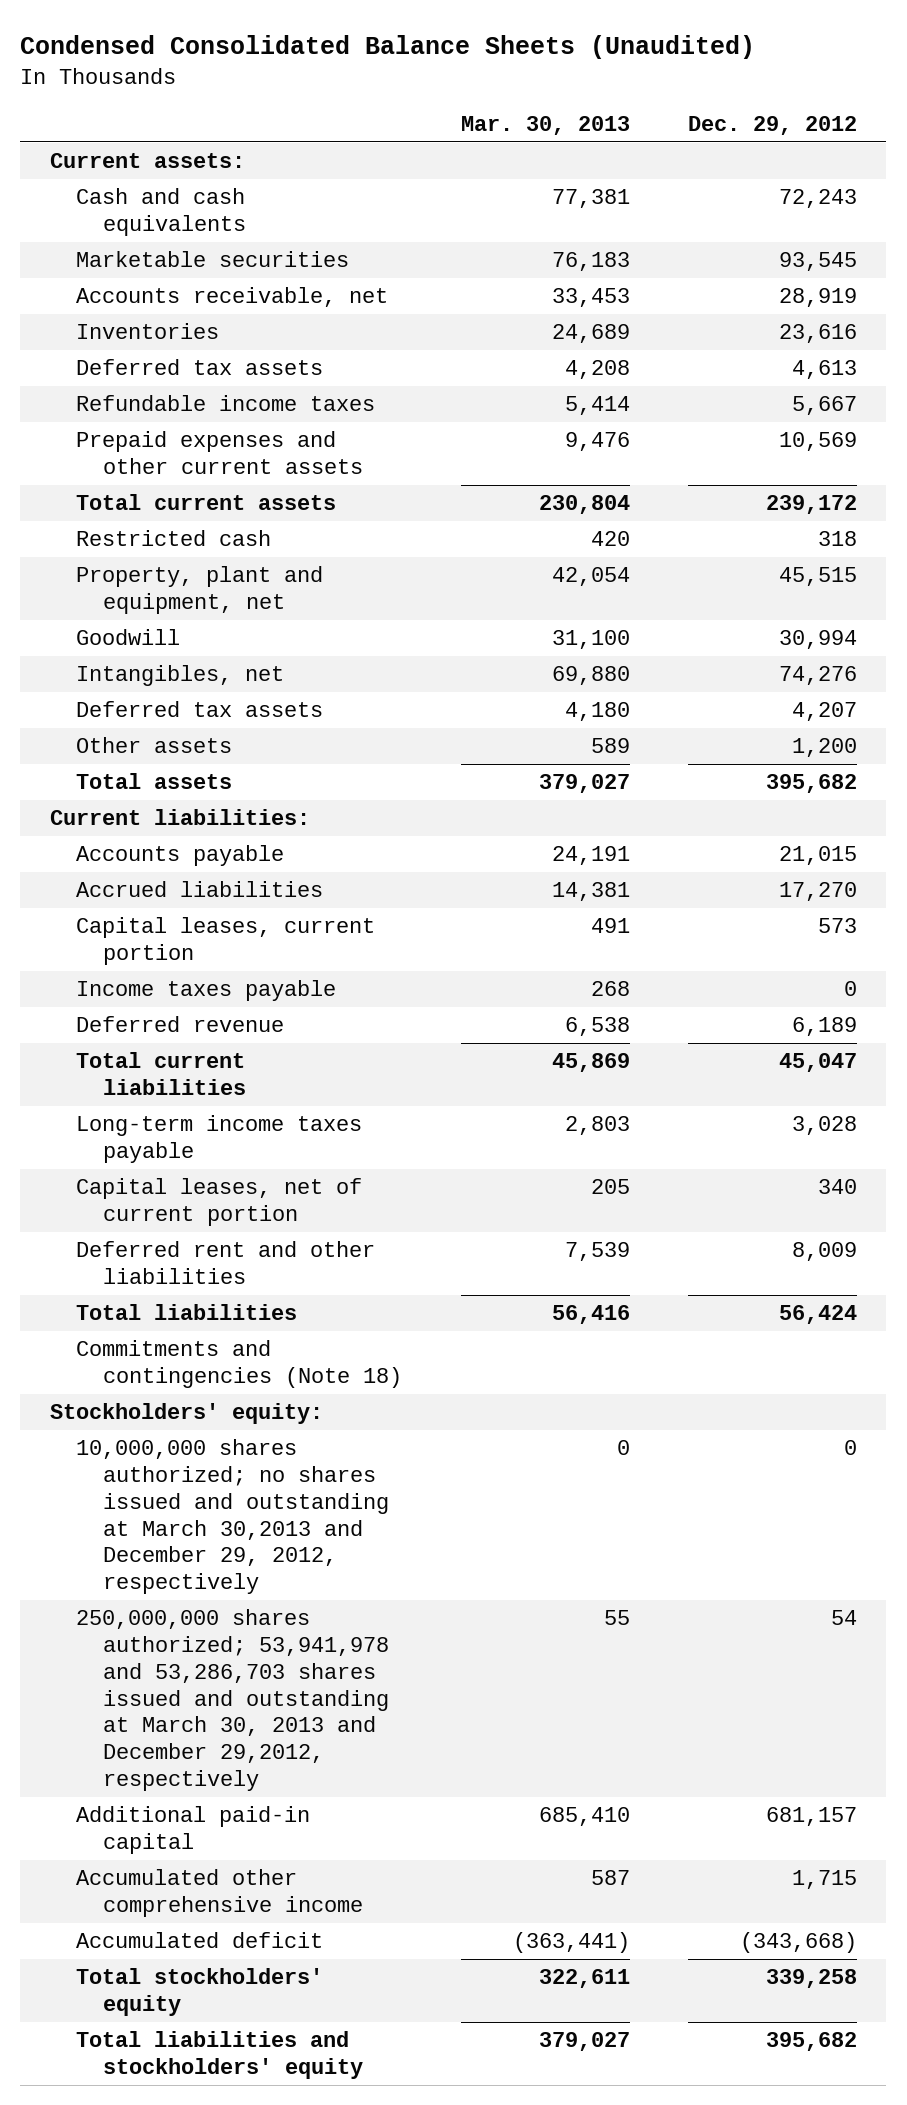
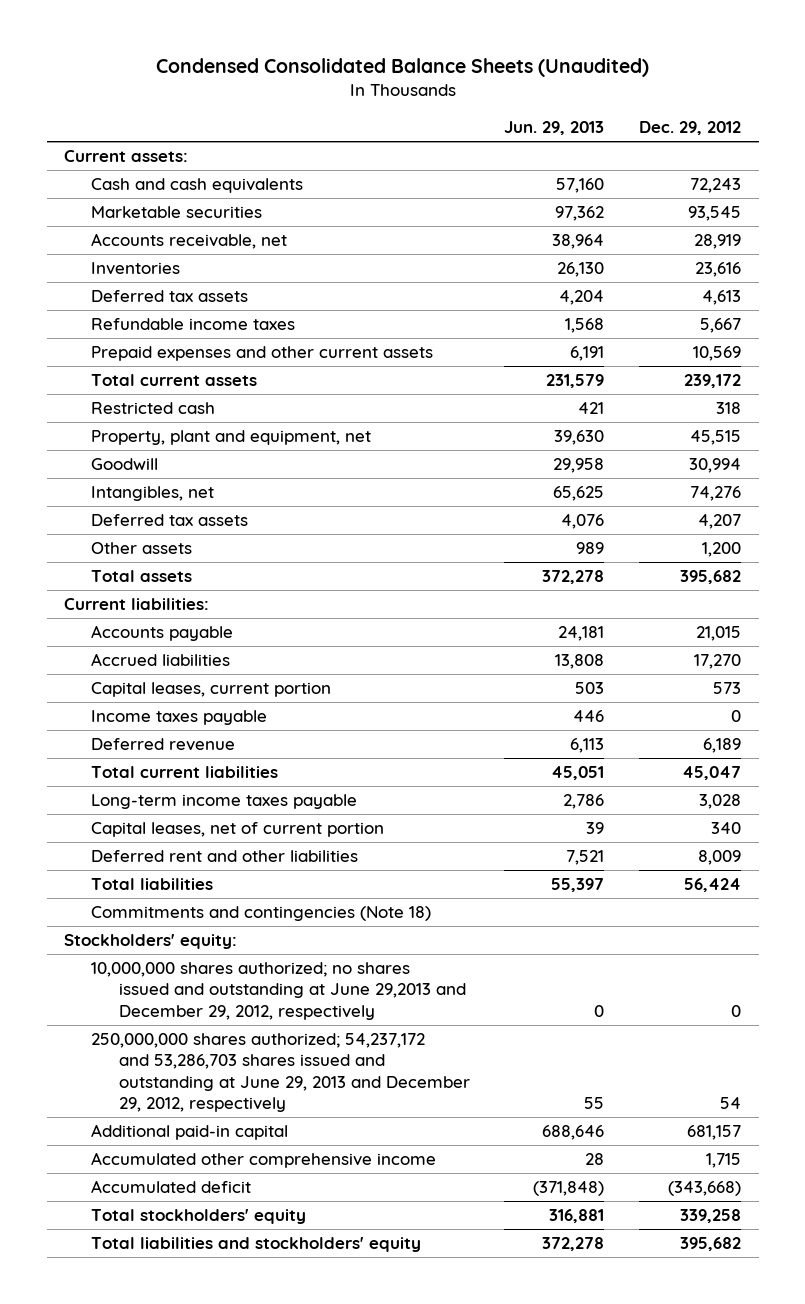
[460,116,630,136] Mar. 30, 2013 -> none
none -> [504,121,605,136] Jun. 29, 2013
[76,1439,390,1595] 10,000,000 shares authorized; no shares issued and outstanding at March 30,2013 and December 29, 2012, respectively -> [91,961,466,1020] 10,000,000 shares authorized; no shares issued and outstanding at June 29,2013 and December 29, 2012, respectively
[76,1609,390,1791] 250,000,000 shares authorized; 53,941,978 and 53,286,703 shares issued and outstanding at March 30, 2013 and December 29,2012, respectively -> [91,1032,470,1113] 250,000,000 shares authorized; 54,237,172 and 53,286,703 shares issued and outstanding at June 29, 2013 and December 29, 2012, respectively

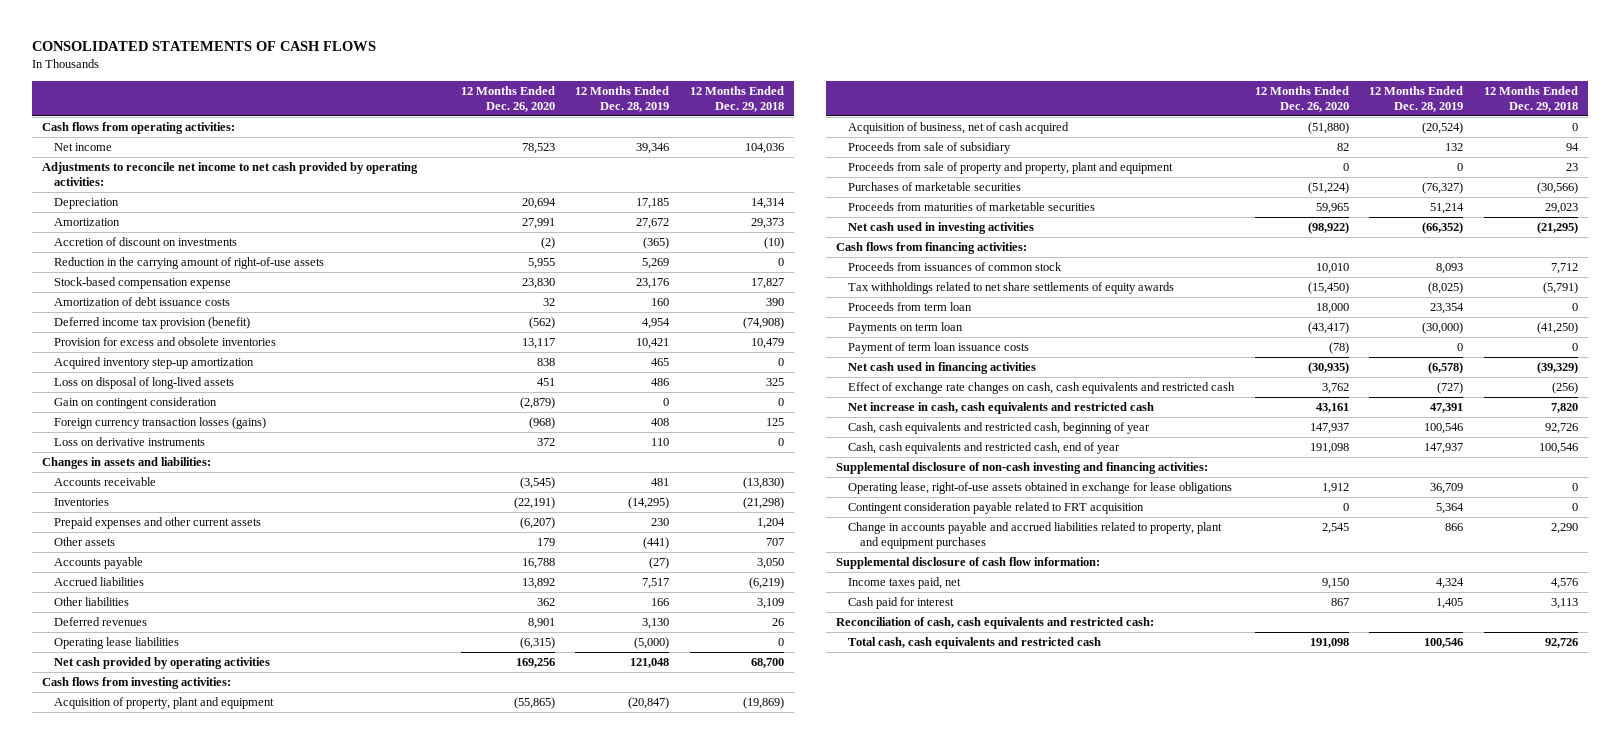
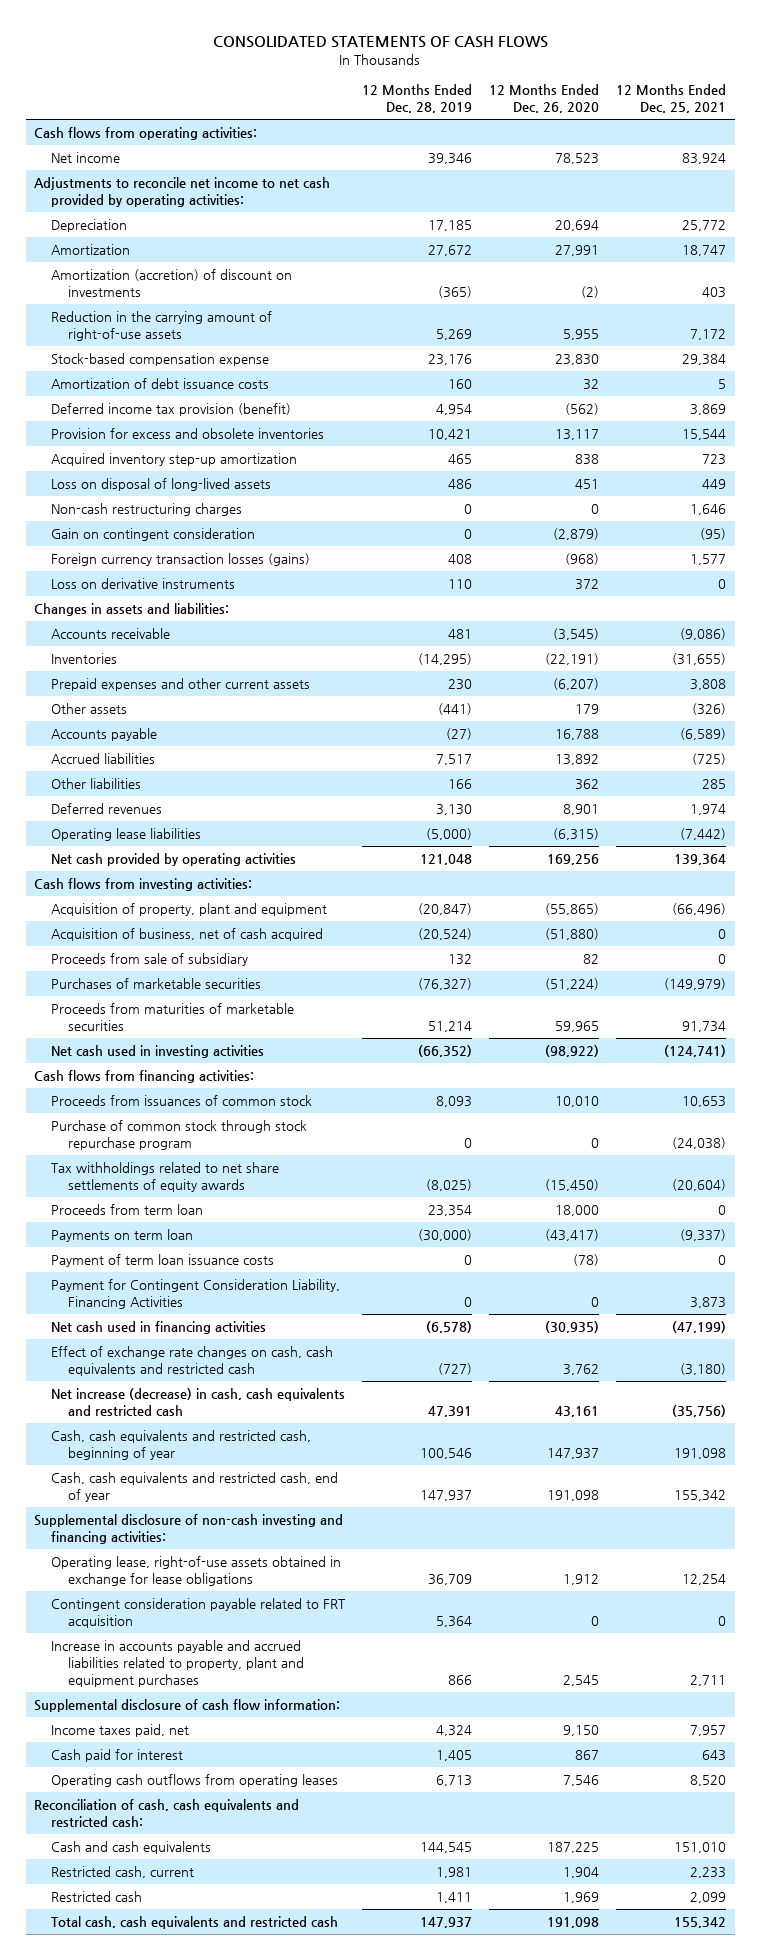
[689,86,784,113] 12 Months Ended Dec. 29, 2018 -> none
none -> [616,84,727,114] 12 Months Ended Dec. 25, 2021
[54,236,238,246] Accretion of discount on investments -> [51,269,293,298] Amortization (accretion) of discount on investments
none -> [51,503,243,517] Non-cash restructuring charges
[848,161,1174,174] Proceeds from sale of property and property, plant and equipment -> none
none -> [51,1120,308,1151] Purchase of common stock through stock repurchase program
none -> [51,1279,341,1310] Payment for Contingent Consideration Liability, Financing Activities
[848,401,1155,414] Net increase in cash, cash equivalents and restricted cash -> [51,1388,346,1417] Net increase (decrease) in cash, cash equivalents and restricted cash
[848,521,1223,549] Change in accounts payable and accrued liabilities related to property, plant and equipment purchases -> [51,1640,305,1688] Increase in accounts payable and accrued liabilities related to property, plant and equipment purchases
none -> [51,1774,339,1788] Operating cash outflows from operating leases
none -> [51,1841,212,1855] Cash and cash equivalents
none -> [51,1866,195,1879] Restricted cash, current
none -> [51,1891,143,1903] Restricted cash
[1424,637,1464,648] 100,546 -> [420,1917,473,1929] 147,937

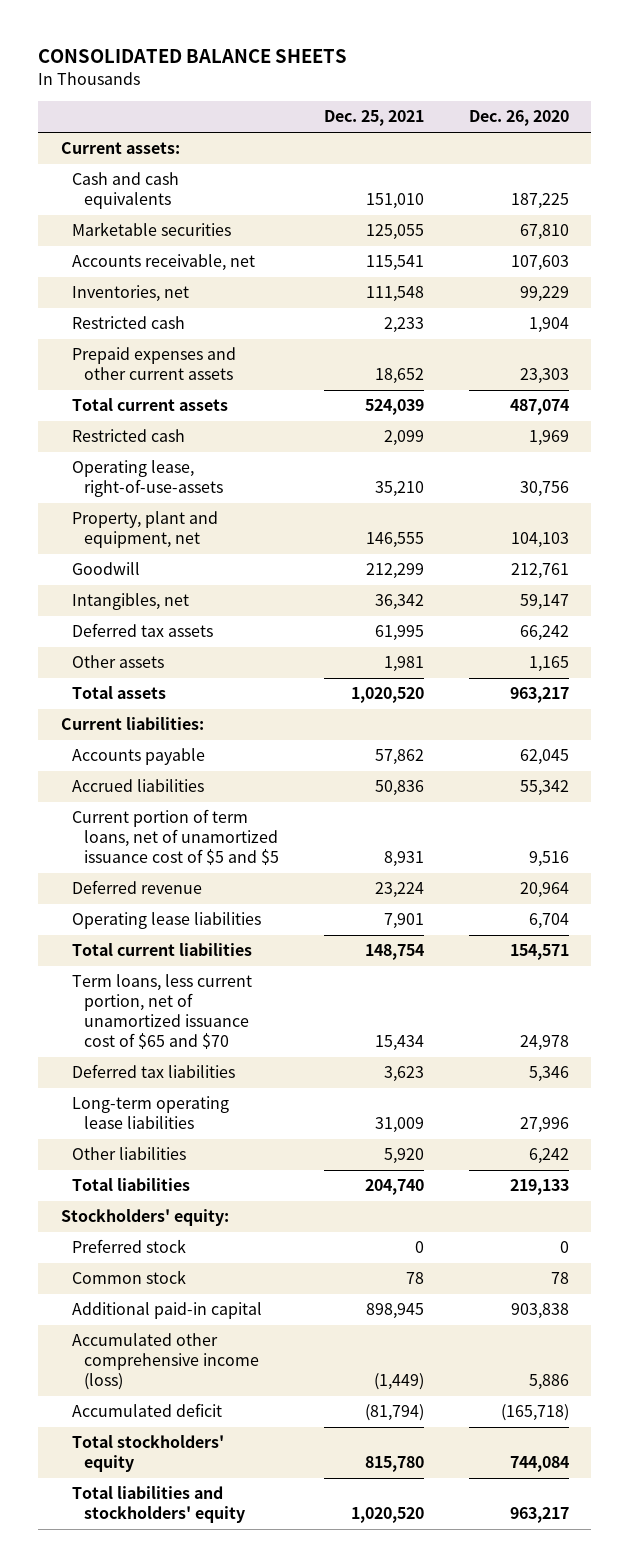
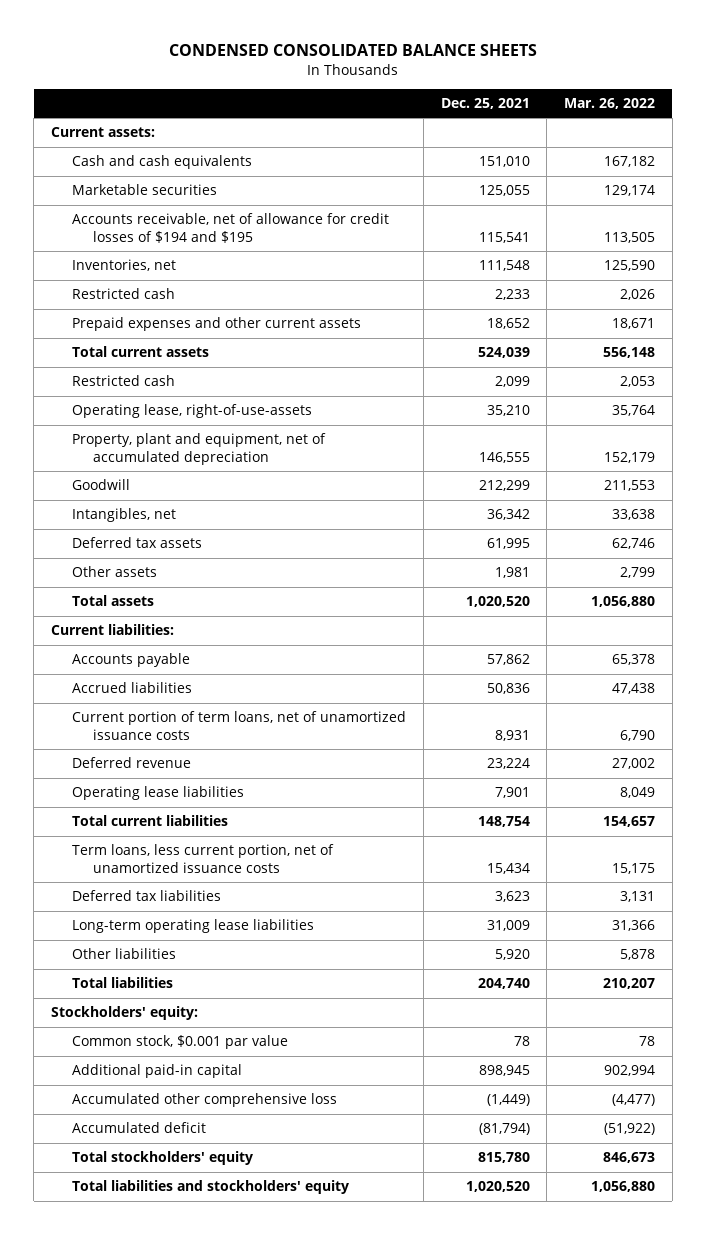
[38,49,348,64] CONSOLIDATED BALANCE SHEETS -> [169,43,538,56] CONDENSED CONSOLIDATED BALANCE SHEETS
[468,110,569,127] Dec. 26, 2020 -> none
none -> [564,98,656,110] Mar. 26, 2022
[72,254,256,272] Accounts receivable, net -> [72,213,390,243] Accounts receivable, net of allowance for credit losses of $194 and $195
[72,511,219,549] Property, plant and equipment, net -> [72,433,327,465] Property, plant and equipment, net of accumulated depreciation
[72,809,280,865] Current portion of term loans, net of unamortized issuance cost of $5 and $5 -> [72,711,407,740] Current portion of term loans, net of unamortized issuance costs
[72,974,253,1049] Term loans, less current portion, net of unamortized issuance cost of $65 and $70 -> [72,844,335,873] Term loans, less current portion, net of unamortized issuance costs
[72,1239,187,1254] Preferred stock -> none
[72,1270,187,1285] Common stock -> [72,1035,289,1050] Common stock, $0.001 par value
[72,1333,260,1390] Accumulated other comprehensive income (loss) -> [72,1093,338,1108] Accumulated other comprehensive loss

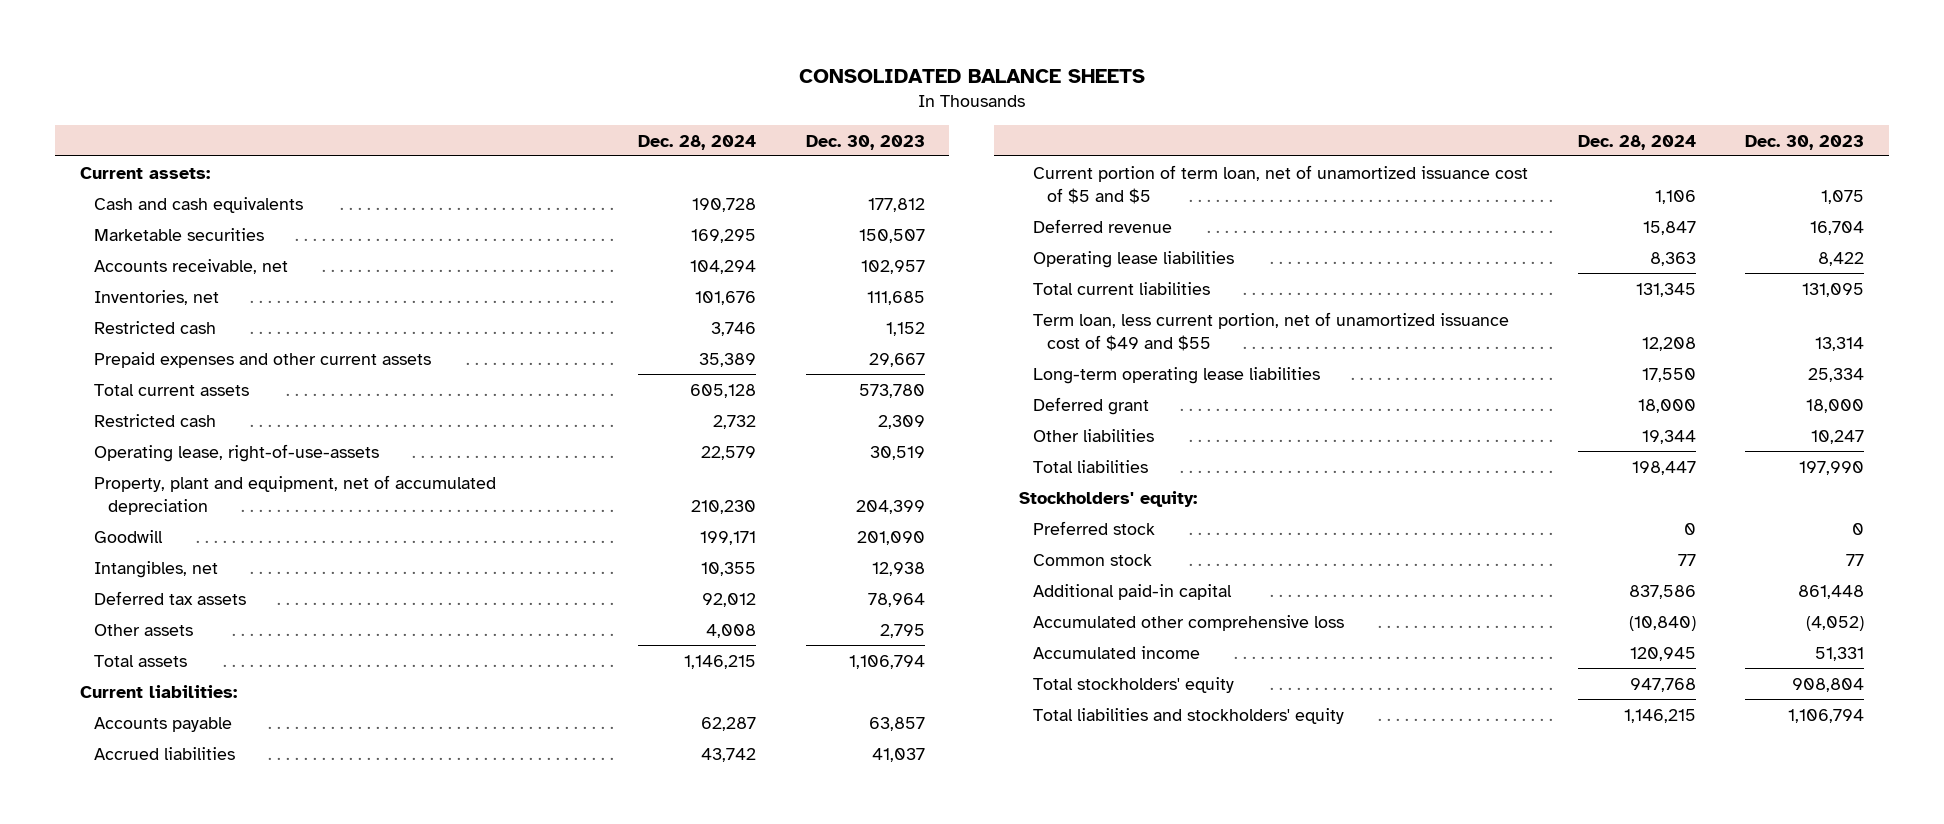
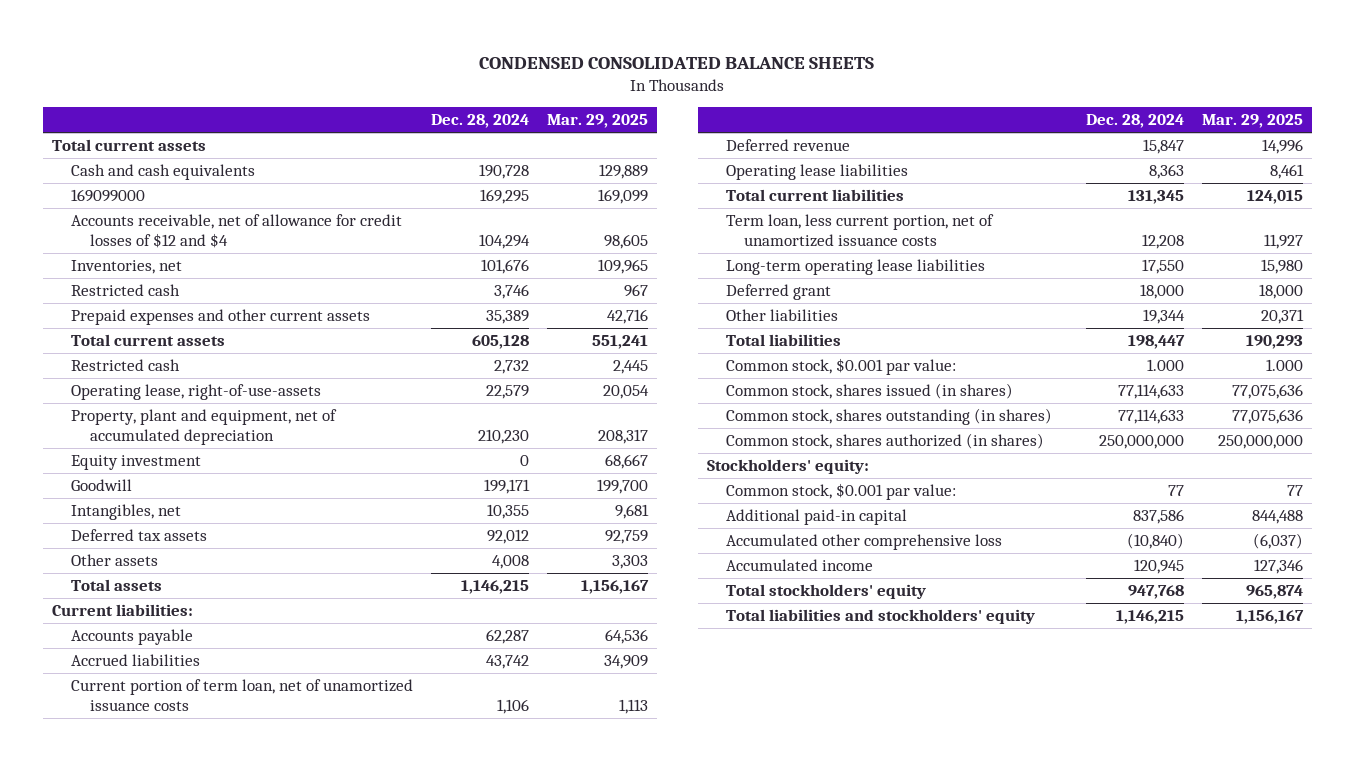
[798,68,1145,83] CONSOLIDATED BALANCE SHEETS -> [479,56,875,69] CONDENSED CONSOLIDATED BALANCE SHEETS
[805,134,925,150] Dec. 30, 2023 -> none
none -> [546,114,648,129] Mar. 29, 2025
[79,166,210,179] Current assets: -> [52,139,207,152] Total current assets
[93,227,264,241] Marketable securities -> [70,189,145,203] 169099000
[93,258,288,274] Accounts receivable, net -> [70,214,402,248] Accounts receivable, net of allowance for credit losses of $12 and $4
none -> [70,455,201,471] Equity investment
[1033,164,1529,204] Current portion of term loan, net of unamortized issuance cost of $5 and $5 -> [70,679,413,711] Current portion of term loan, net of unamortized issuance costs
[1033,311,1510,351] Term loan, less current portion, net of unamortized issuance cost of $49 and $55 -> [725,214,994,247] Term loan, less current portion, net of unamortized issuance costs
none -> [725,358,956,376] Common stock, $0.001 par value:
none -> [725,383,1013,400] Common stock, shares issued (in shares)
none -> [725,408,1052,426] Common stock, shares outstanding (in shares)
none -> [725,433,1044,450] Common stock, shares authorized (in shares)
[1033,520,1156,535] Preferred stock -> none
[1033,553,1153,566] Common stock -> [725,483,956,501] Common stock, $0.001 par value:

